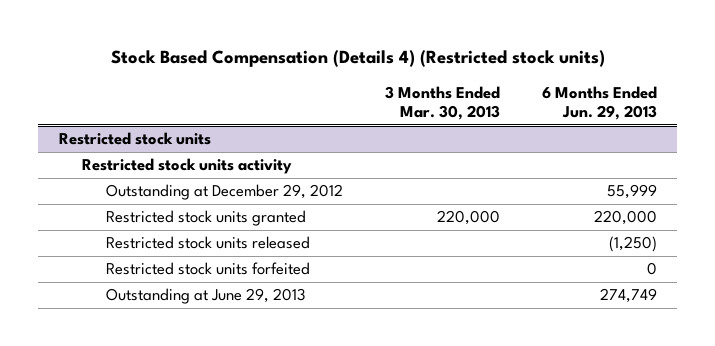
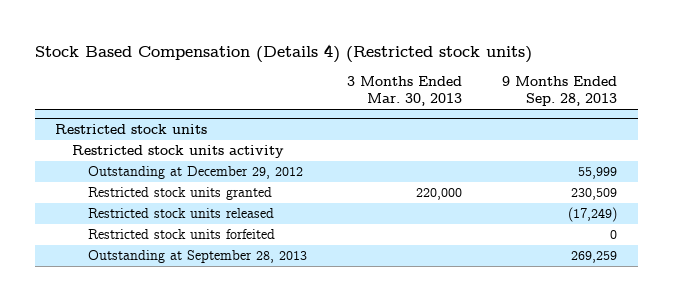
[541,85,657,121] 6 Months Ended Jun. 29, 2013 -> none
none -> [502,75,618,107] 9 Months Ended Sep. 28, 2013
[106,288,307,305] Outstanding at June 29, 2013 -> [88,250,308,264] Outstanding at September 28, 2013

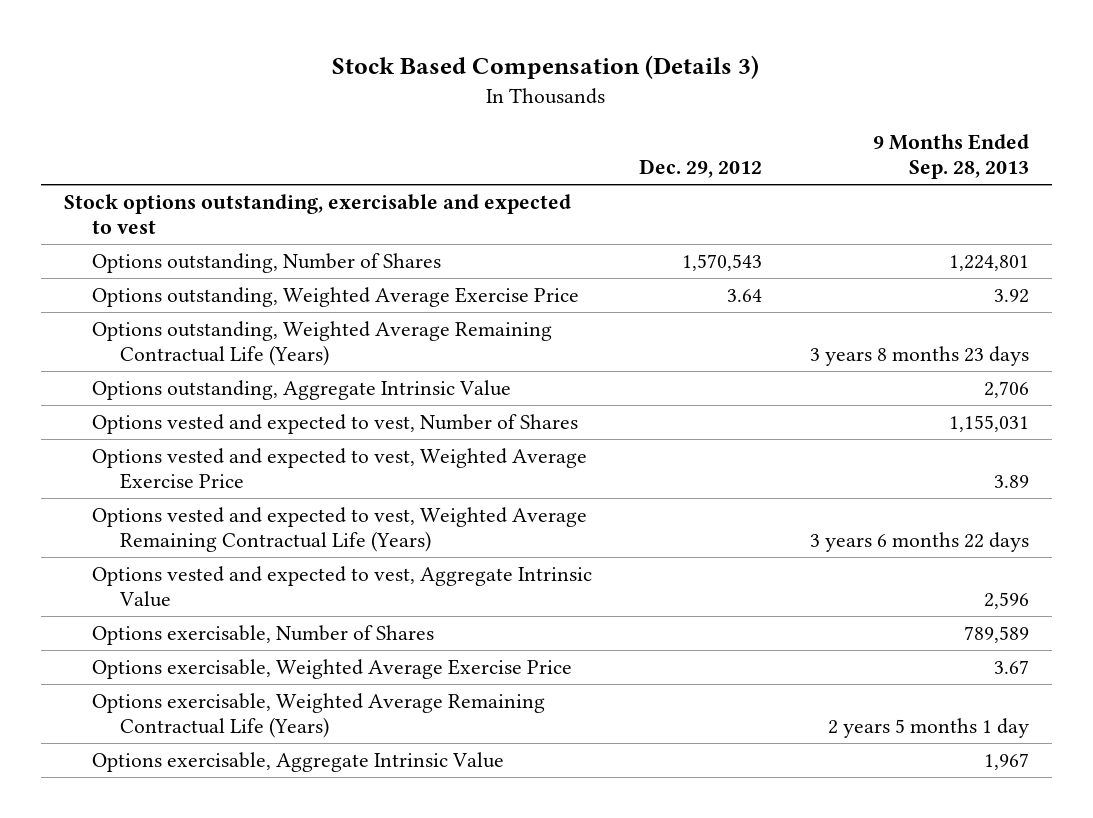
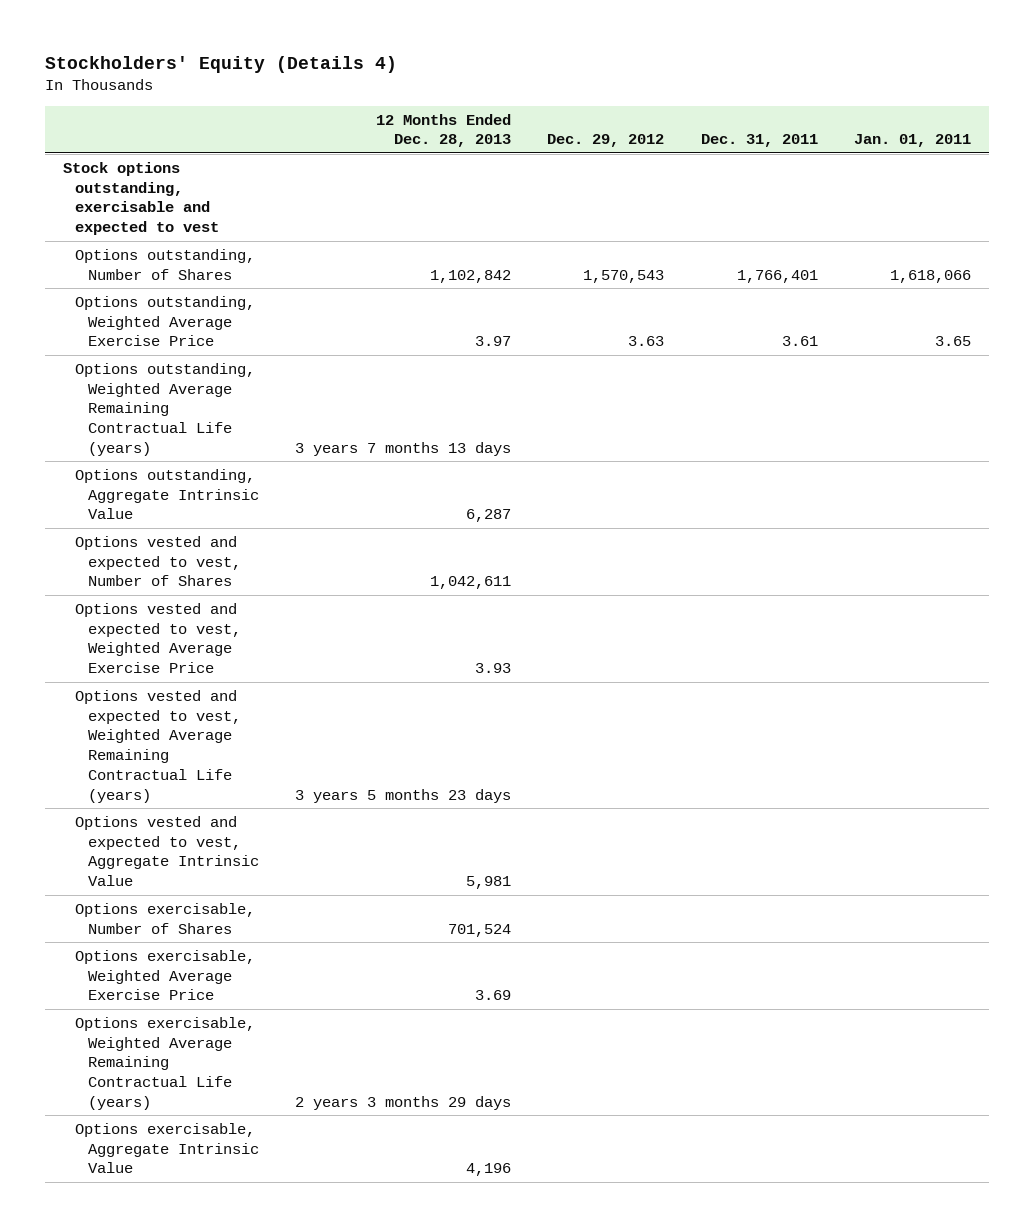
[332,55,760,80] Stock Based Compensation (Details 3) -> [44,55,397,73] Stockholders' Equity (Details 4)
[872,134,1029,180] 9 Months Ended Sep. 28, 2013 -> none
none -> [375,113,511,148] 12 Months Ended Dec. 28, 2013
none -> [700,134,818,148] Dec. 31, 2011
none -> [854,134,972,148] Jan. 01, 2011
[727,289,763,303] 3.64 -> [628,336,665,347] 3.63
[91,321,552,367] Options outstanding, Weighted Average Remaining Contractual Life (Years) -> [75,362,256,456] Options outstanding, Weighted Average Remaining Contractual Life (years)
[91,507,587,553] Options vested and expected to vest, Weighted Average Remaining Contractual Life (Years) -> [75,689,241,803] Options vested and expected to vest, Weighted Average Remaining Contractual Life (years)
[91,693,545,739] Options exercisable, Weighted Average Remaining Contractual Life (Years) -> [75,1016,256,1110] Options exercisable, Weighted Average Remaining Contractual Life (years)

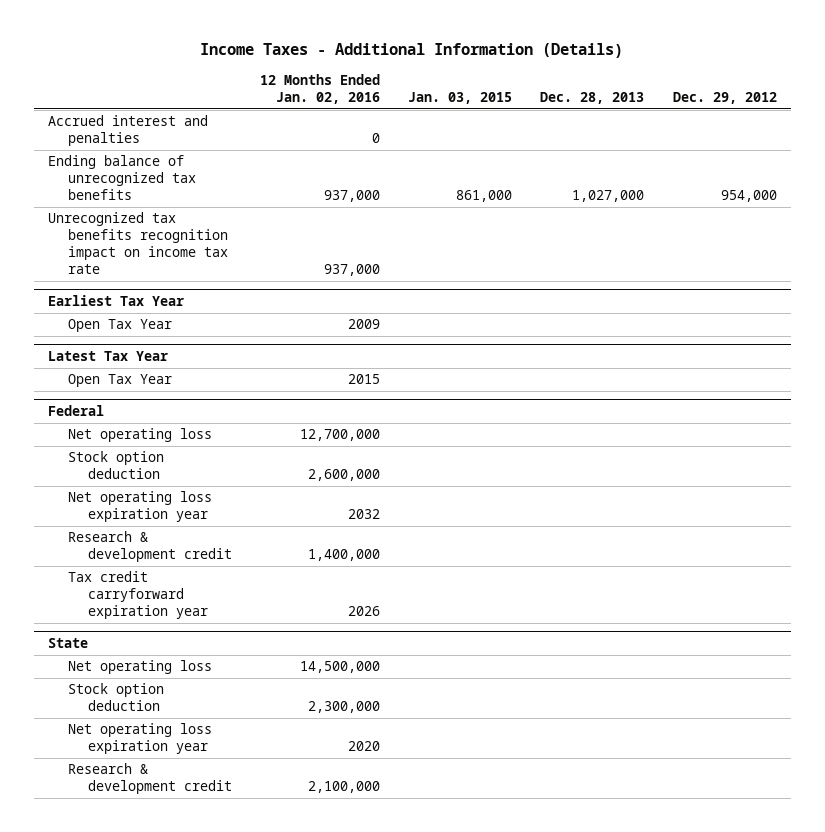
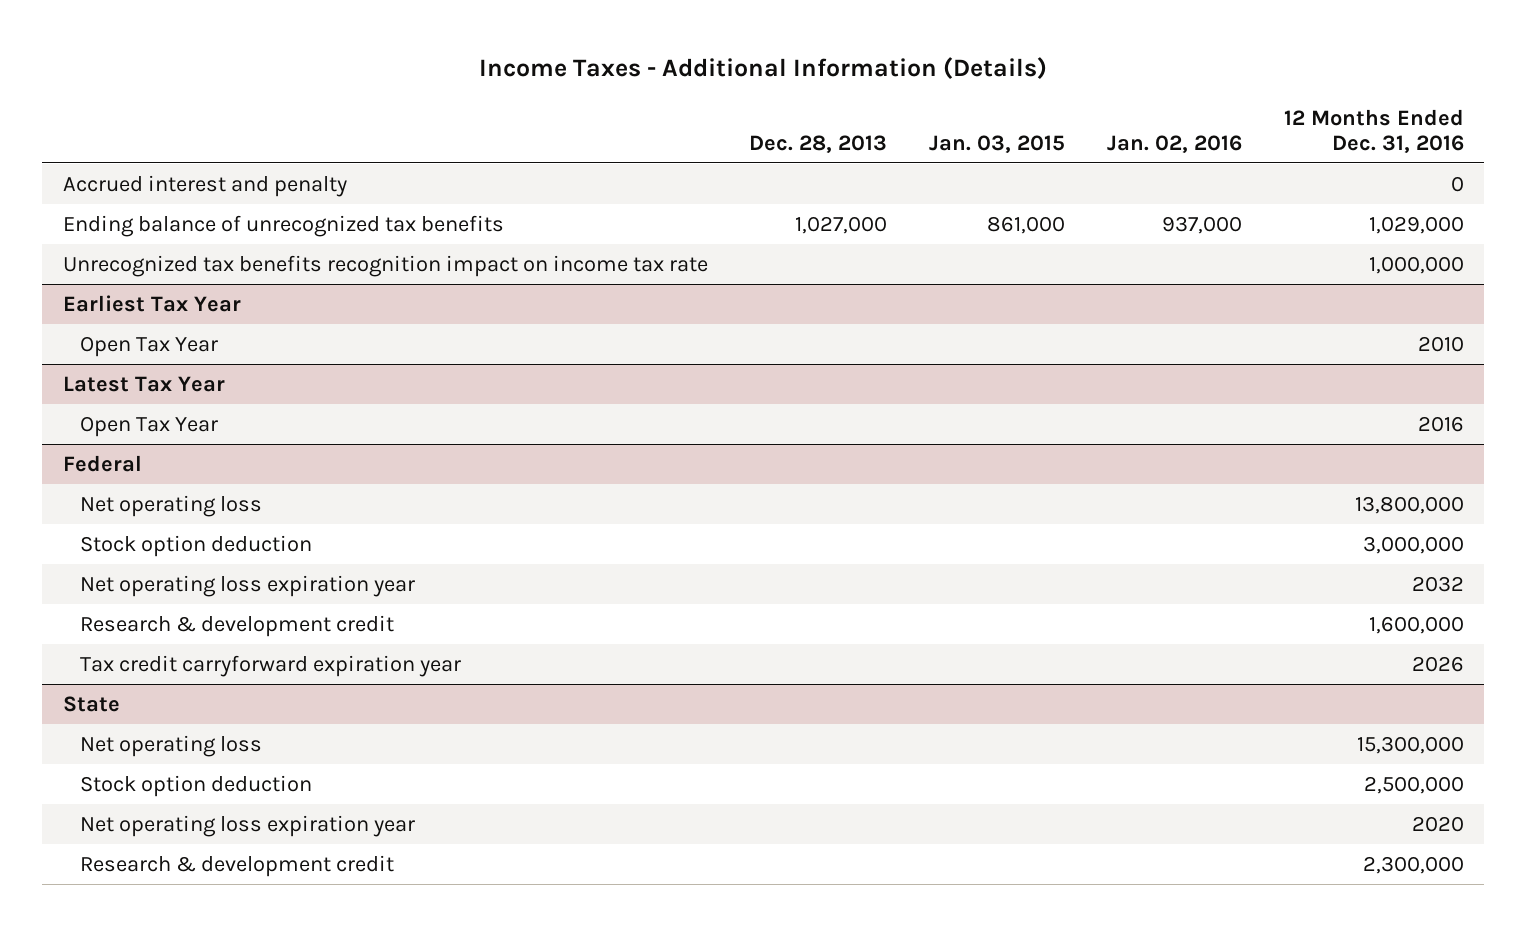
[260,74,381,104] 12 Months Ended Jan. 02, 2016 -> none
[672,91,777,104] Dec. 29, 2012 -> none
none -> [1106,134,1242,153] Jan. 02, 2016
none -> [1283,108,1464,153] 12 Months Ended Dec. 31, 2016
[48,115,209,147] Accrued interest and penalties -> [62,174,347,197] Accrued interest and penalty

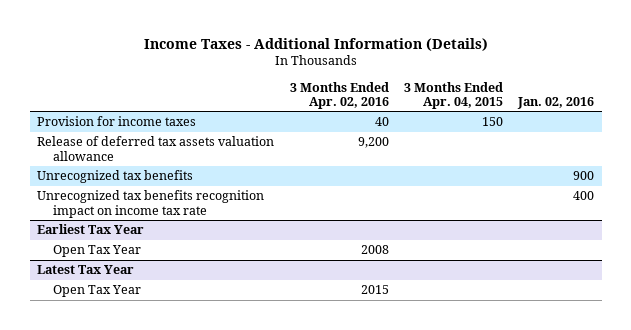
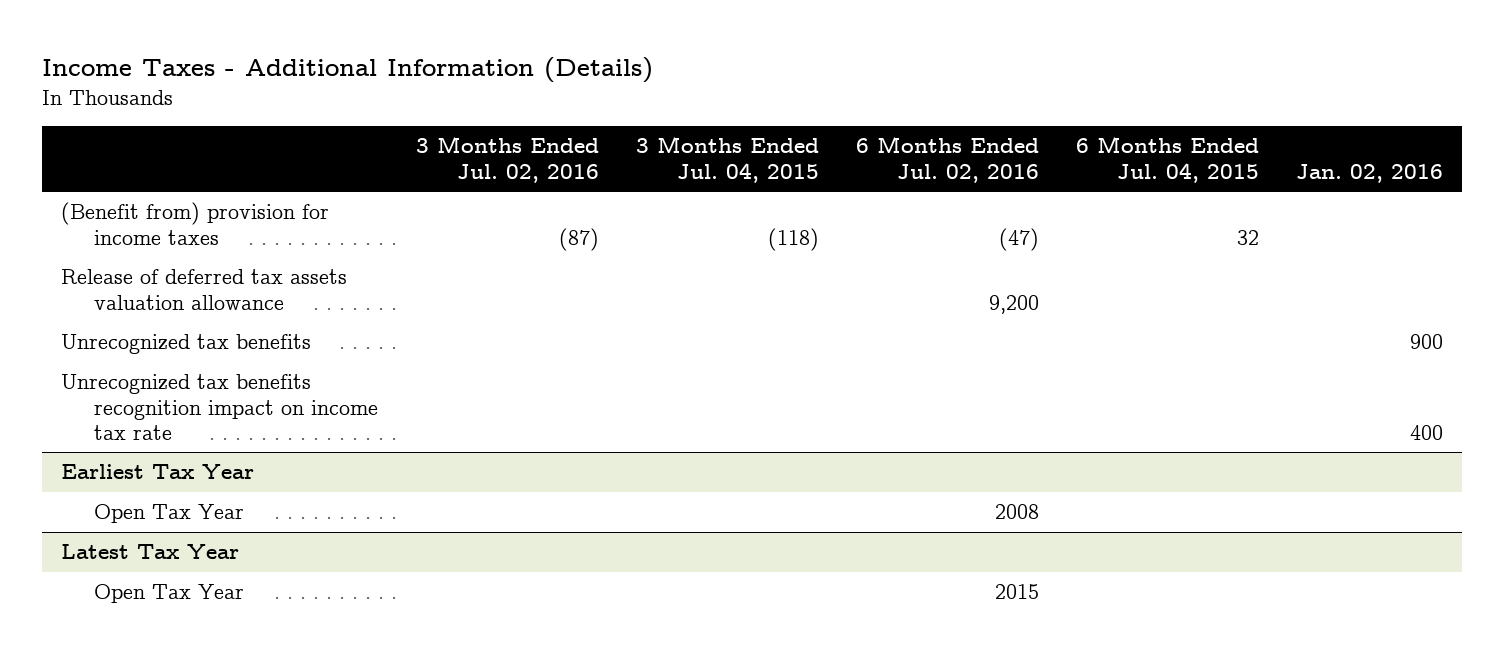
[289,81,389,110] 3 Months Ended Apr. 02, 2016 -> none
[403,81,503,110] 3 Months Ended Apr. 04, 2015 -> none
none -> [415,136,599,183] 3 Months Ended Jul. 02, 2016
none -> [635,136,819,183] 3 Months Ended Jul. 04, 2015
none -> [855,136,1039,183] 6 Months Ended Jul. 02, 2016
none -> [1075,136,1259,183] 6 Months Ended Jul. 04, 2015
[37,116,197,127] Provision for income taxes -> [60,202,329,245] (Benefit from) provision for income taxes

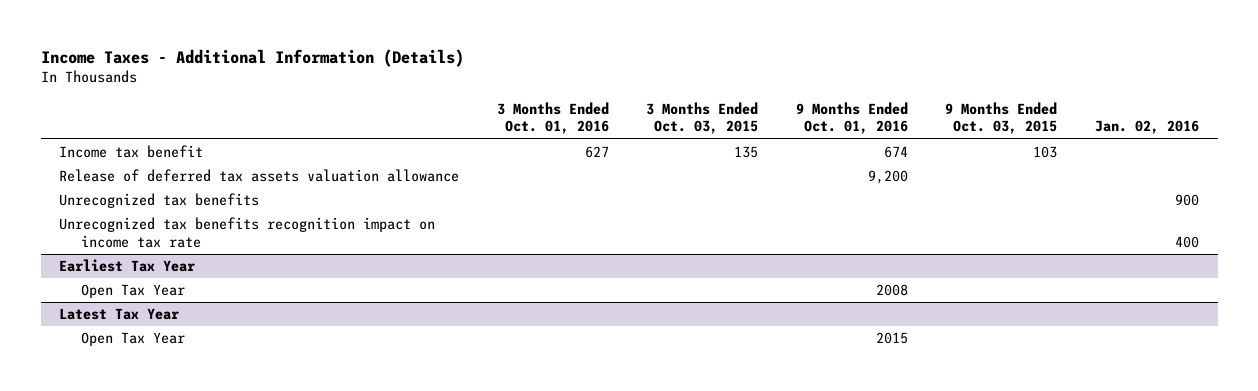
[415,136,599,183] 3 Months Ended Jul. 02, 2016 -> none
[635,136,819,183] 3 Months Ended Jul. 04, 2015 -> none
[855,136,1039,183] 6 Months Ended Jul. 02, 2016 -> none
[1075,136,1259,183] 6 Months Ended Jul. 04, 2015 -> none
none -> [496,101,609,135] 3 Months Ended Oct. 01, 2016
none -> [646,101,759,135] 3 Months Ended Oct. 03, 2015
none -> [795,101,908,135] 9 Months Ended Oct. 01, 2016
none -> [945,101,1058,135] 9 Months Ended Oct. 03, 2015
[60,202,329,245] (Benefit from) provision for income taxes -> [59,145,204,159] Income tax benefit

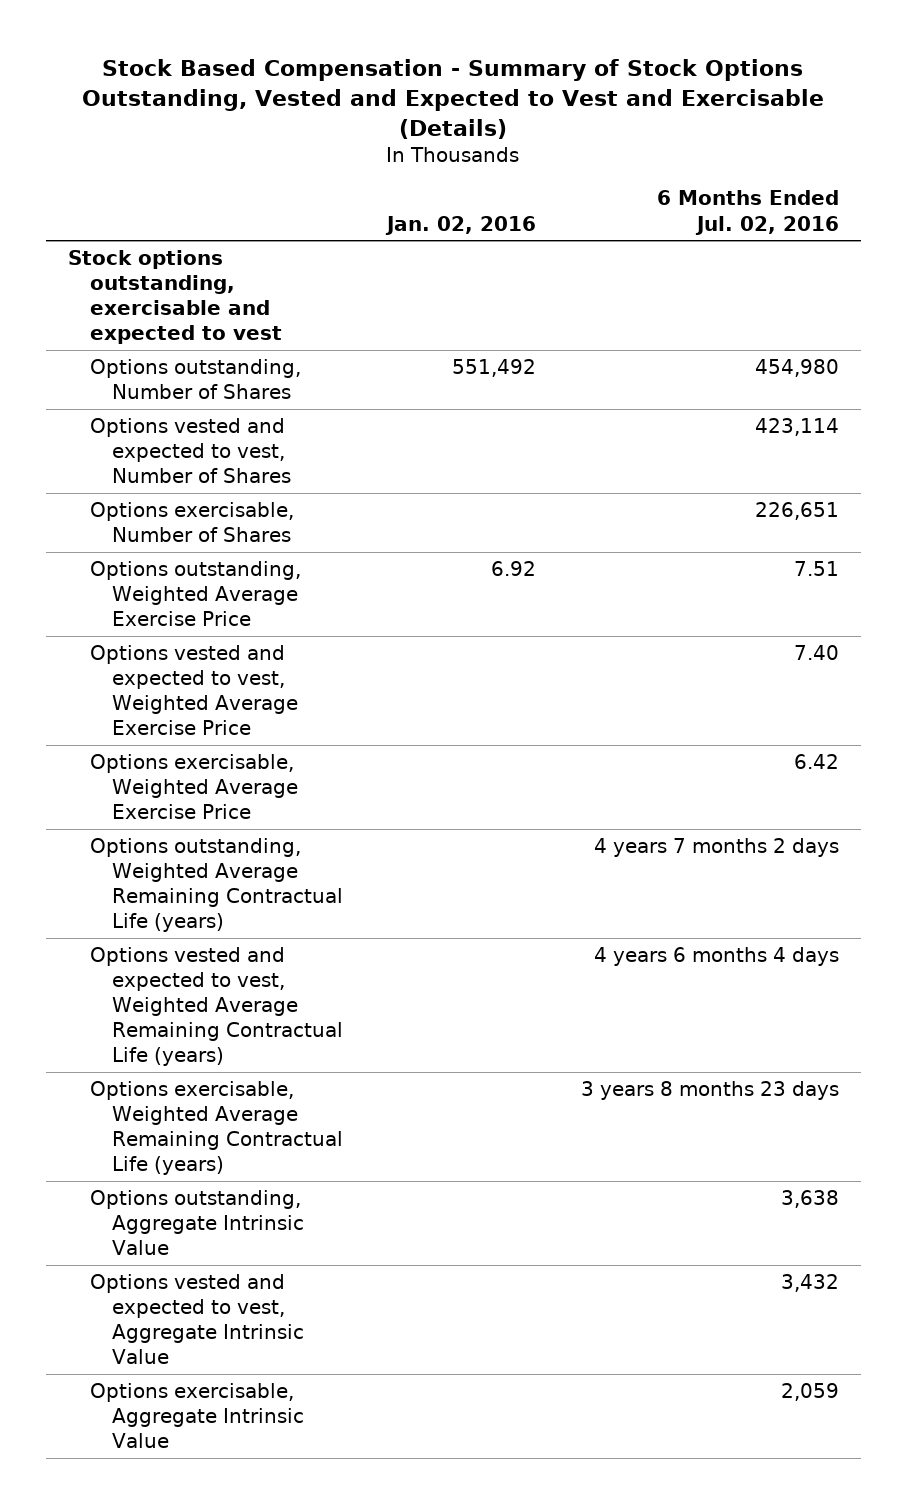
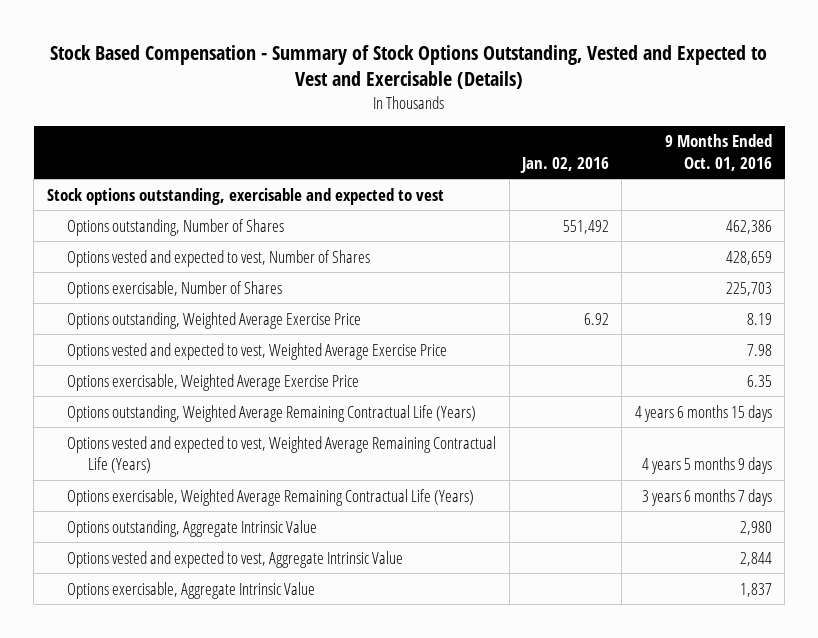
[656,190,839,235] 6 Months Ended Jul. 02, 2016 -> none
none -> [664,134,772,171] 9 Months Ended Oct. 01, 2016
[90,837,344,933] Options outstanding, Weighted Average Remaining Contractual Life (years) -> [67,404,477,422] Options outstanding, Weighted Average Remaining Contractual Life (Years)
[90,946,344,1067] Options vested and expected to vest, Weighted Average Remaining Contractual Life (years) -> [67,435,497,473] Options vested and expected to vest, Weighted Average Remaining Contractual Life (Years)
[90,1080,344,1176] Options exercisable, Weighted Average Remaining Contractual Life (years) -> [67,488,475,506] Options exercisable, Weighted Average Remaining Contractual Life (Years)

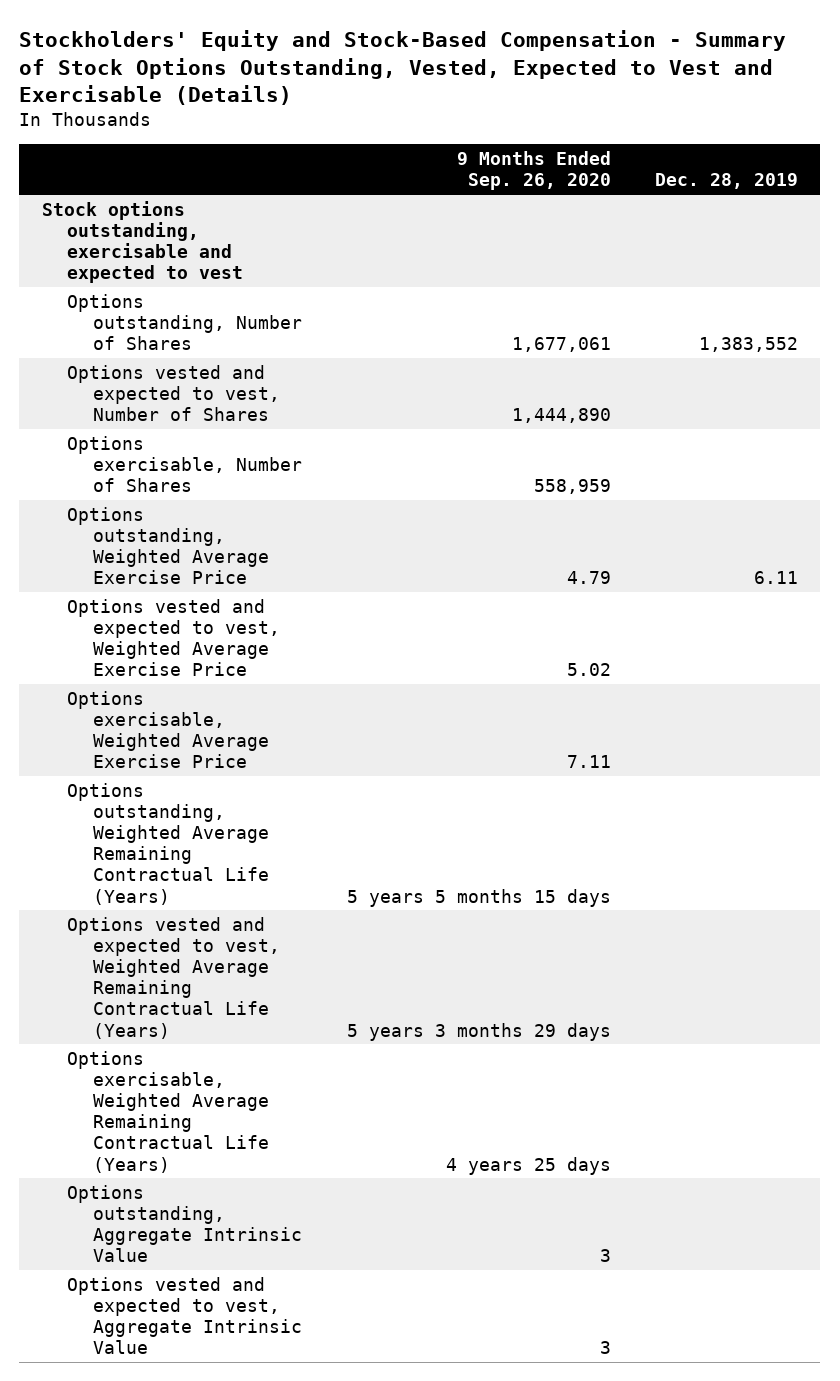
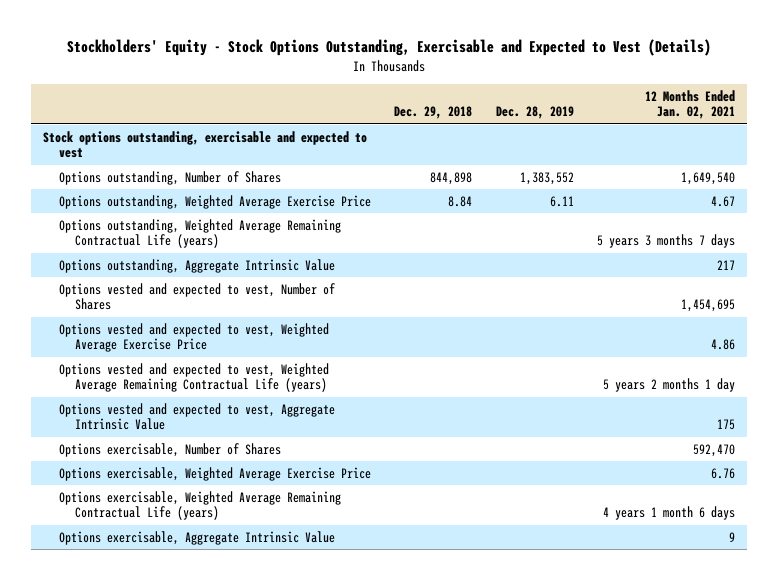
[19,30,787,106] Stockholders' Equity and Stock-Based Compensation - Summary of Stock Options Outstanding, Vested, Expected to Vest and Exercisable (Details) -> [67,39,712,57] Stockholders' Equity - Stock Options Outstanding, Exercisable and Expected to Vest (Details)
[456,151,611,191] 9 Months Ended Sep. 26, 2020 -> none
none -> [394,106,473,120] Dec. 29, 2018
none -> [645,89,736,120] 12 Months Ended Jan. 02, 2021
[67,916,281,1039] Options vested and expected to vest, Weighted Average Remaining Contractual Life (Years) -> none
[67,1050,270,1173] Options exercisable, Weighted Average Remaining Contractual Life (Years) -> none
[67,782,270,905] Options outstanding, Weighted Average Remaining Contractual Life (Years) -> [58,218,341,249] Options outstanding, Weighted Average Remaining Contractual Life (years)
[67,364,281,422] Options vested and expected to vest, Number of Shares -> [58,282,335,311] Options vested and expected to vest, Number of Shares
[67,598,281,677] Options vested and expected to vest, Weighted Average Exercise Price -> [58,322,329,353] Options vested and expected to vest, Weighted Average Exercise Price
none -> [58,362,329,393] Options vested and expected to vest, Weighted Average Remaining Contractual Life (years)
[67,435,303,493] Options exercisable, Number of Shares -> [58,442,281,457] Options exercisable, Number of Shares
[67,690,270,769] Options exercisable, Weighted Average Exercise Price -> [58,466,371,481] Options exercisable, Weighted Average Exercise Price
none -> [58,490,341,521] Options exercisable, Weighted Average Remaining Contractual Life (years)
none -> [58,530,335,545] Options exercisable, Aggregate Intrinsic Value

